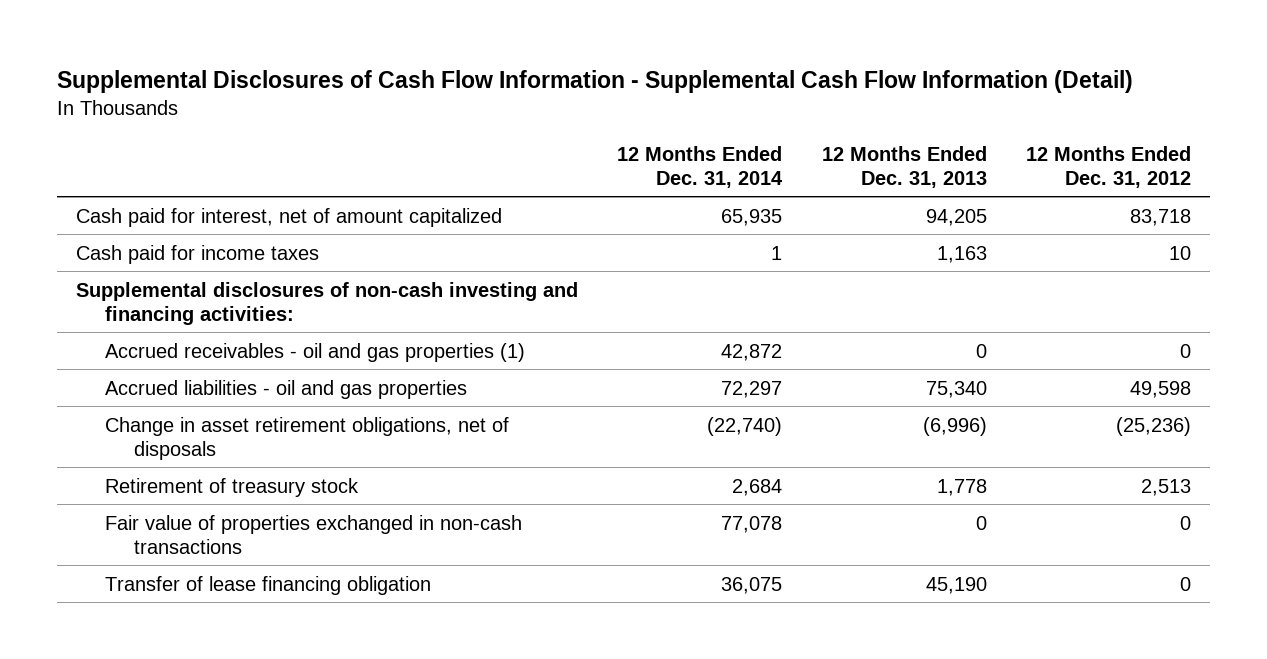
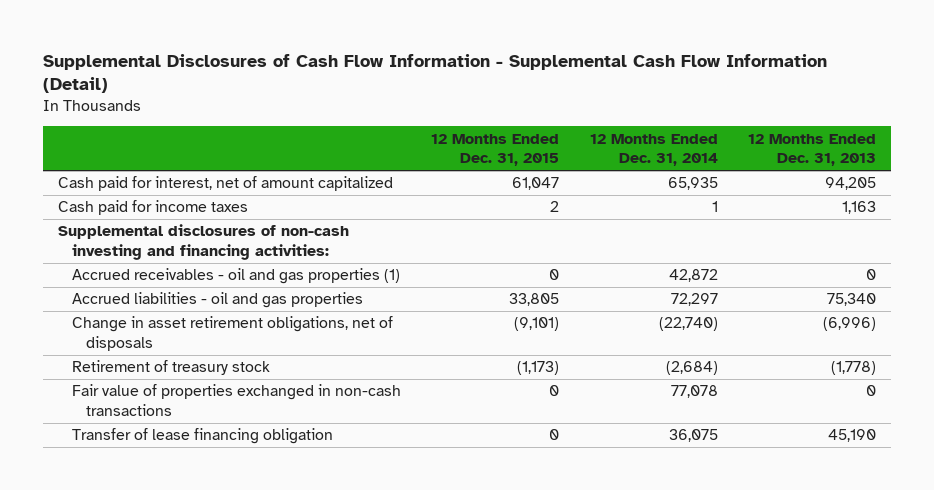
[1025,145,1191,188] 12 Months Ended Dec. 31, 2012 -> none
none -> [431,133,560,167] 12 Months Ended Dec. 31, 2015
[732,478,783,496] 2,684 -> [665,361,718,376] (2,684)
[936,478,987,496] 1,778 -> [831,361,877,376] (1,778)

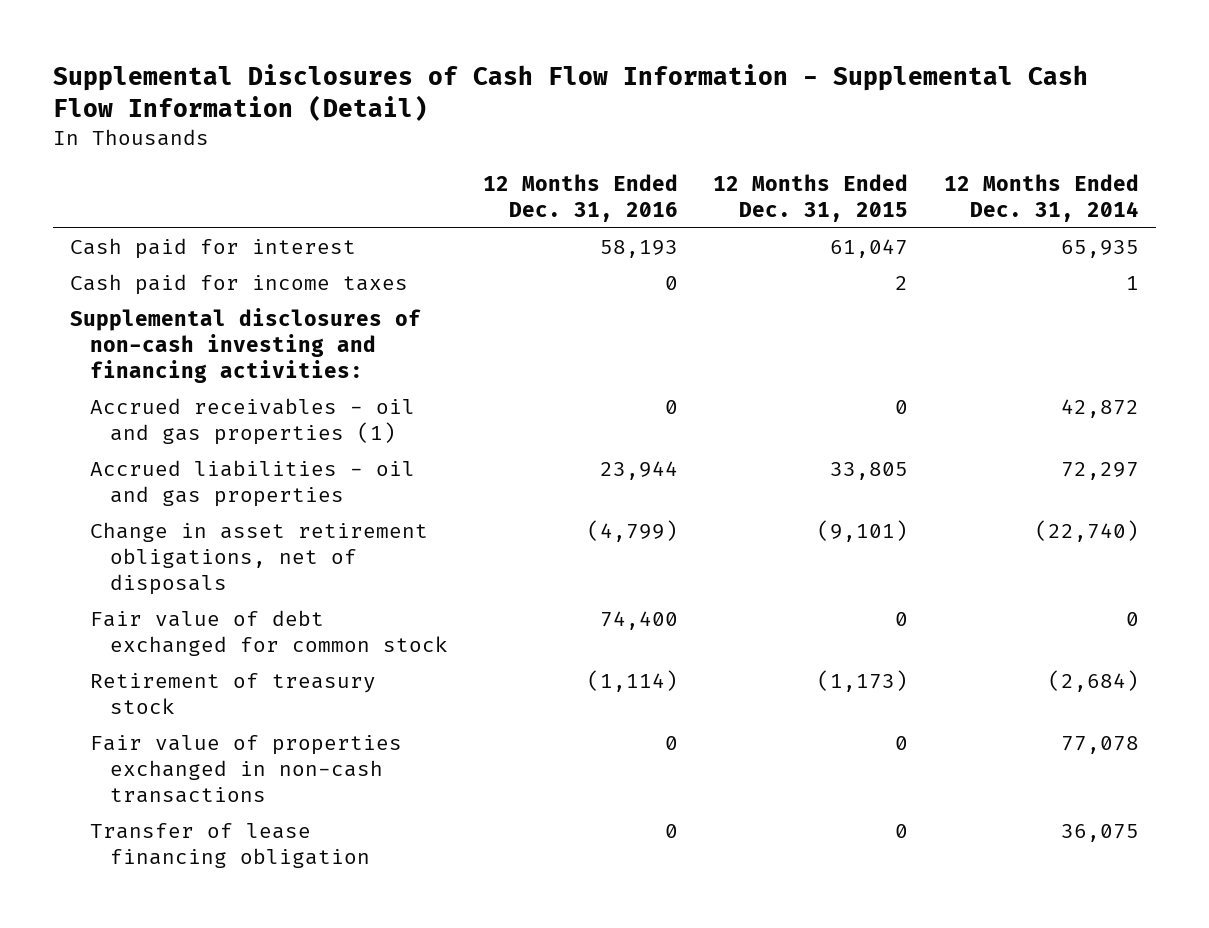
[748,133,877,167] 12 Months Ended Dec. 31, 2013 -> none
none -> [483,173,679,223] 12 Months Ended Dec. 31, 2016
[57,176,393,192] Cash paid for interest, net of amount capitalized -> [70,238,357,260] Cash paid for interest
none -> [90,610,448,657] Fair value of debt exchanged for common stock

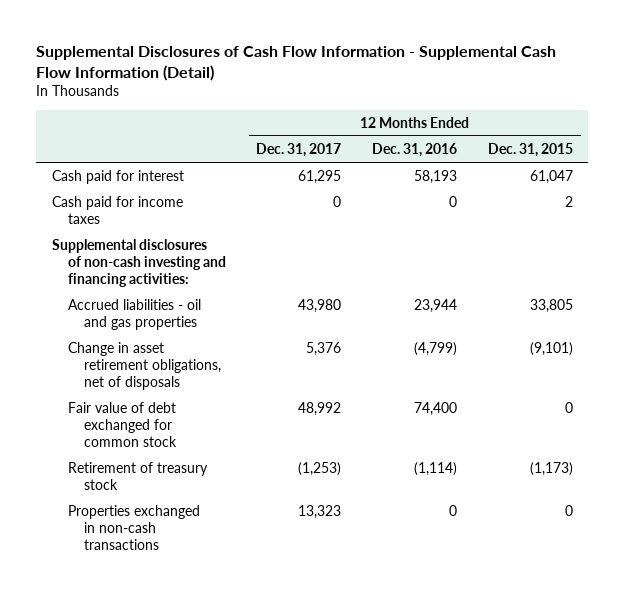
[943,173,1139,223] 12 Months Ended Dec. 31, 2014 -> none
none -> [256,142,342,157] Dec. 31, 2017
[90,398,416,446] Accrued receivables - oil and gas properties (1) -> none
[90,823,370,869] Transfer of lease financing obligation -> none
[90,735,403,804] Fair value of properties exchanged in non-cash transactions -> [67,505,200,550] Properties exchanged in non-cash transactions

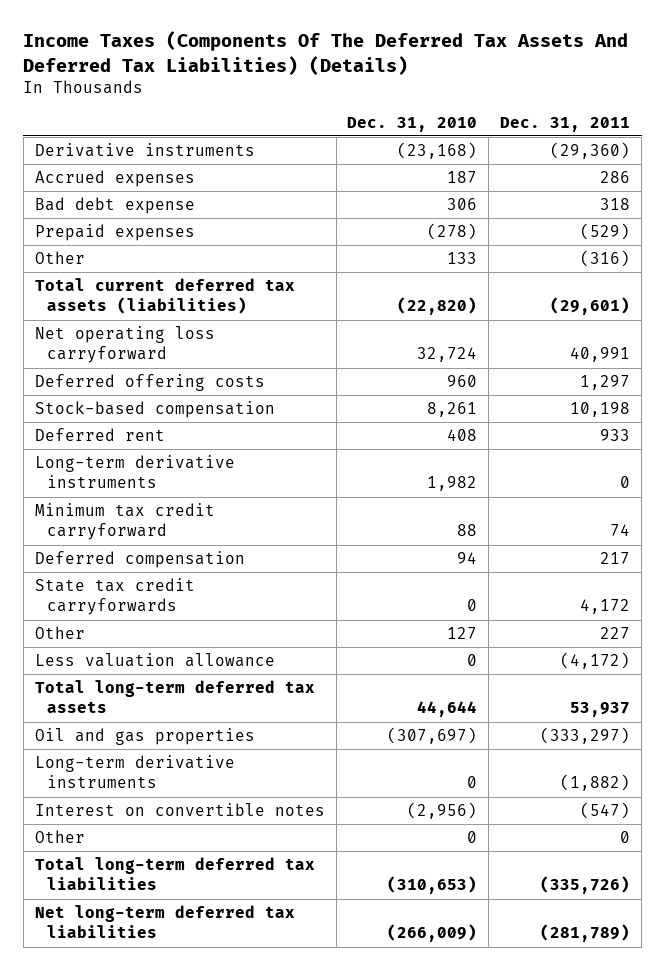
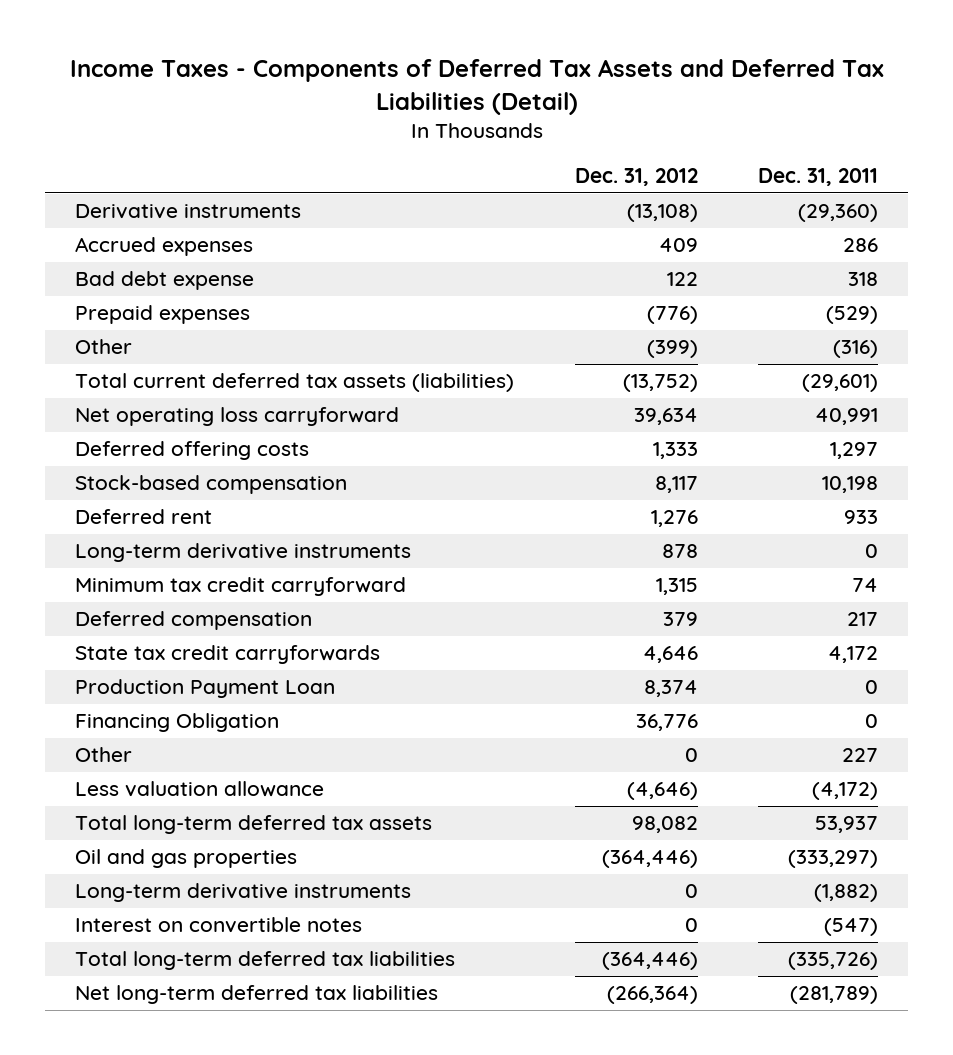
[23,31,629,75] Income Taxes (Components Of The Deferred Tax Assets And Deferred Tax Liabilities) (Details) -> [69,59,884,115] Income Taxes - Components of Deferred Tax Assets and Deferred Tax Liabilities (Detail)
[347,116,478,132] Dec. 31, 2010 -> none
none -> [574,168,698,187] Dec. 31, 2012
none -> [75,679,336,699] Production Payment Loan
none -> [75,713,280,733] Financing Obligation
[34,830,85,844] Other -> none

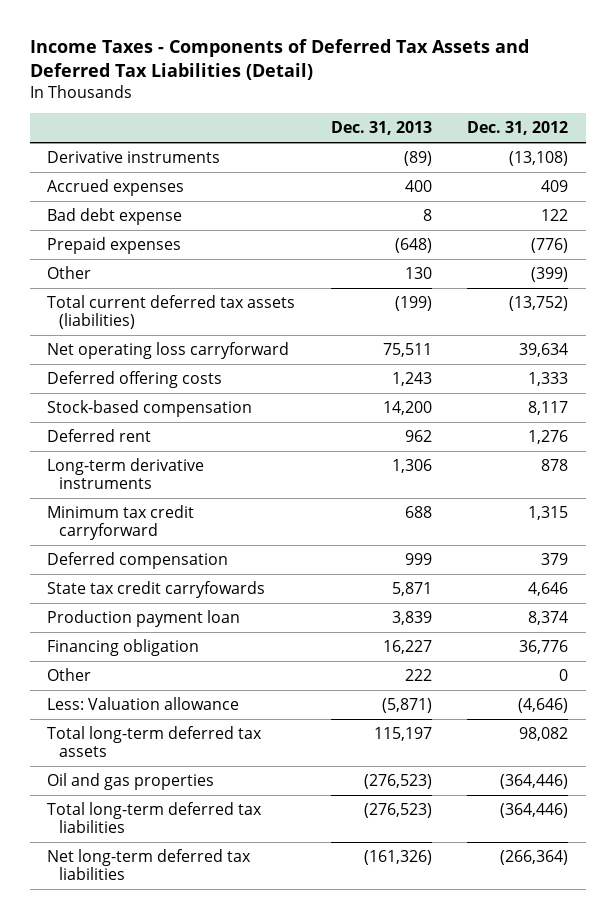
[758,168,879,187] Dec. 31, 2011 -> none
none -> [330,121,432,136] Dec. 31, 2013
[75,645,381,665] State tax credit carryforwards -> [47,581,266,599] State tax credit carryfowards
[75,679,336,699] Production Payment Loan -> [47,610,241,628] Production payment loan
[75,713,280,733] Financing Obligation -> [47,639,200,657] Financing obligation
[75,781,325,798] Less valuation allowance -> [47,697,240,711] Less: Valuation allowance
[75,883,412,903] Long-term derivative instruments -> none
[75,917,363,934] Interest on convertible notes -> none

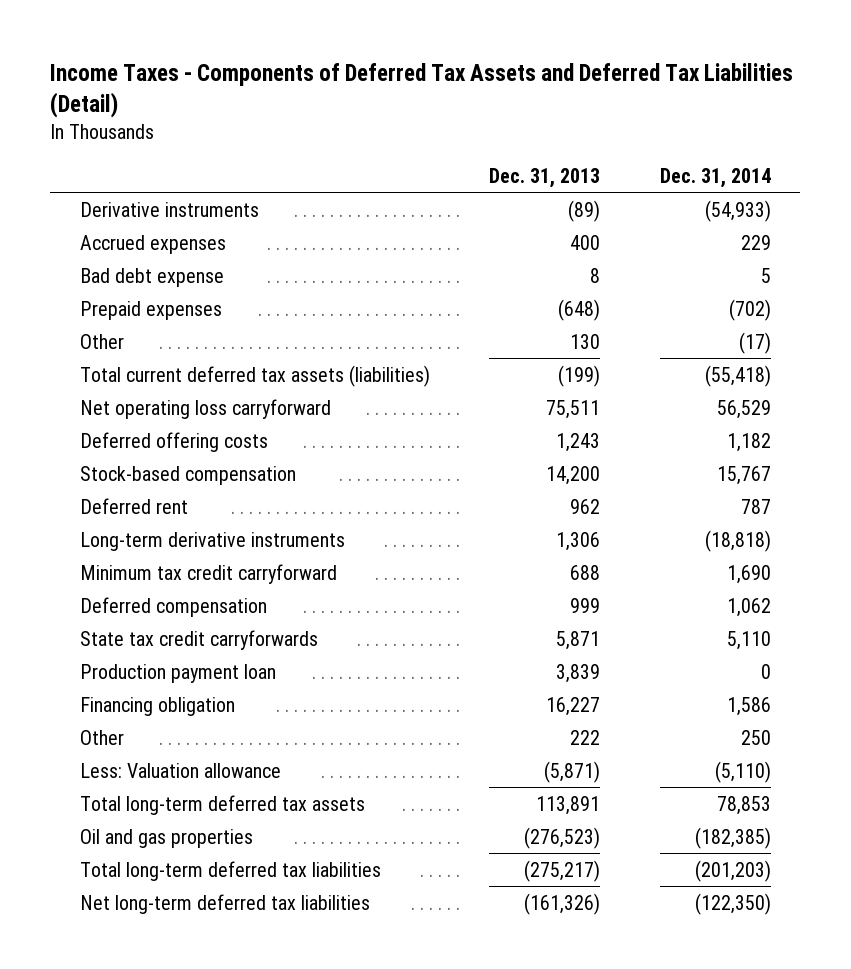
[466,121,568,136] Dec. 31, 2012 -> none
none -> [659,167,771,188] Dec. 31, 2014
[47,581,266,599] State tax credit carryfowards -> [80,629,319,650] State tax credit carryforwards
[373,727,432,742] 115,197 -> [536,795,601,815] 113,891
[363,803,432,819] (276,523) -> [524,859,601,882] (275,217)

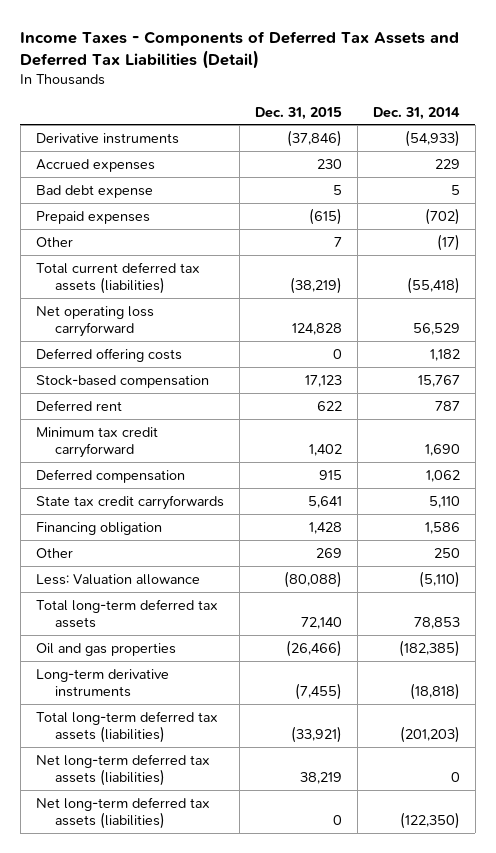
[489,167,601,188] Dec. 31, 2013 -> none
none -> [254,106,342,120] Dec. 31, 2015
[80,663,277,683] Production payment loan -> none
[80,531,346,551] Long-term derivative instruments -> [35,668,169,698] Long-term derivative instruments
[80,860,382,881] Total long-term deferred tax liabilities -> [35,710,218,744] Total long-term deferred tax assets (liabilities)
none -> [35,753,210,787] Net long-term deferred tax assets (liabilities)
[80,893,371,914] Net long-term deferred tax liabilities -> [35,796,210,830] Net long-term deferred tax assets (liabilities)

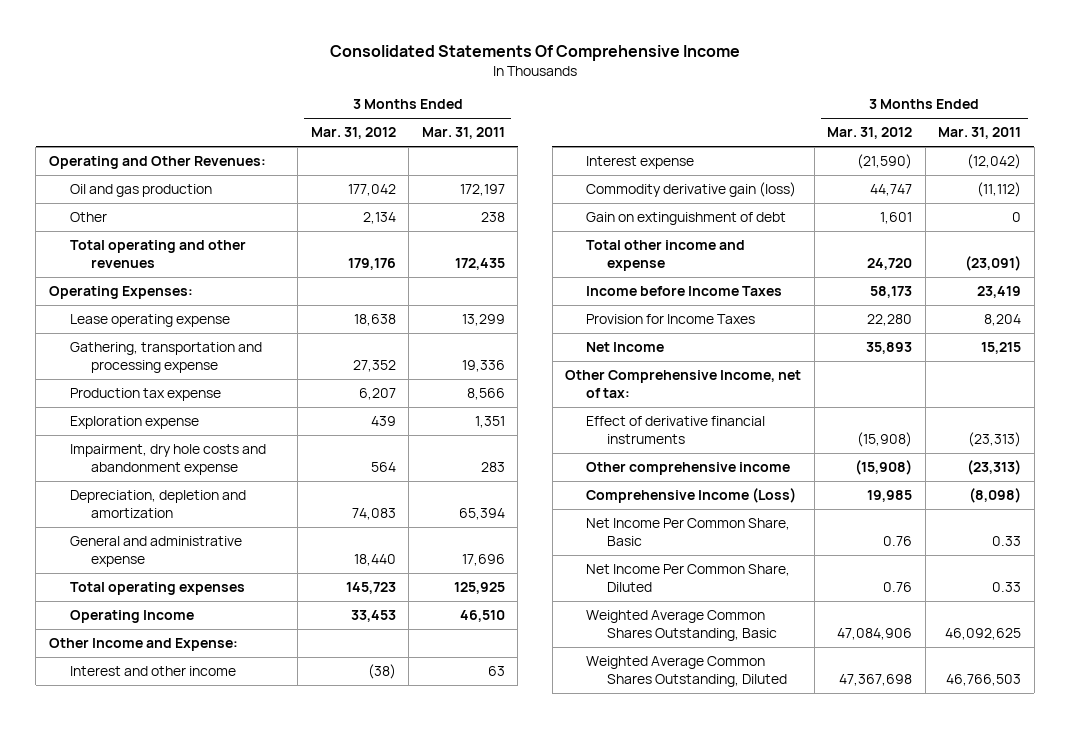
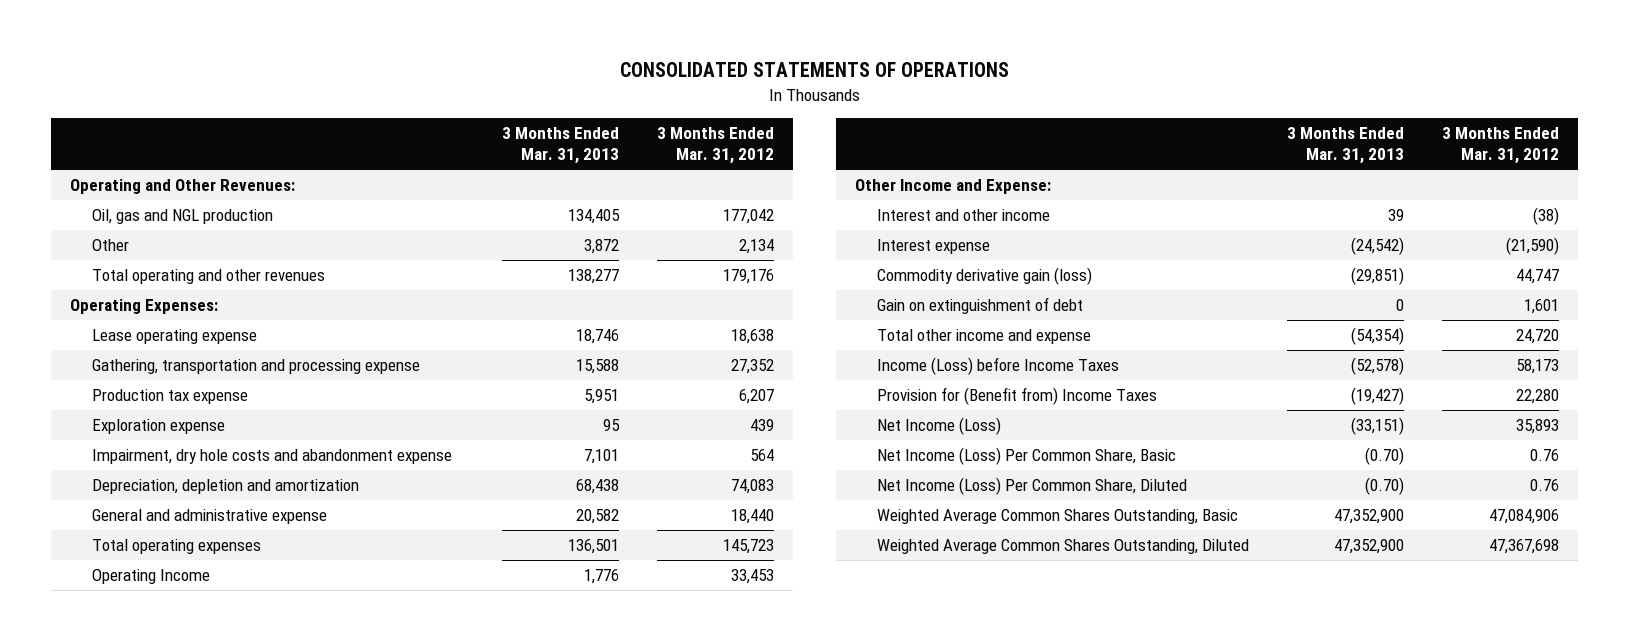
[330,45,741,62] Consolidated Statements Of Comprehensive Income -> [619,62,1009,78] CONSOLIDATED STATEMENTS OF OPERATIONS
[421,127,505,140] Mar. 31, 2011 -> none
none -> [502,126,620,165] 3 Months Ended Mar. 31, 2013
[69,184,212,198] Oil and gas production -> [91,208,273,224] Oil, gas and NGL production
[565,370,802,398] Other Comprehensive Income, net of tax: -> none
[586,416,766,444] Effect of derivative financial instruments -> none
[586,462,791,476] Other comprehensive income -> none
[586,488,797,504] Comprehensive Income (Loss) -> none
[586,286,783,297] Income before Income Taxes -> [876,356,1119,375] Income (Loss) before Income Taxes
[586,314,756,325] Provision for Income Taxes -> [876,386,1157,405] Provision for (Benefit from) Income Taxes
[586,342,665,353] Net Income -> [876,416,1001,435] Net Income (Loss)
[586,518,791,546] Net Income Per Common Share, Basic -> [876,446,1176,465] Net Income (Loss) Per Common Share, Basic
[586,564,791,592] Net Income Per Common Share, Diluted -> [876,476,1187,495] Net Income (Loss) Per Common Share, Diluted

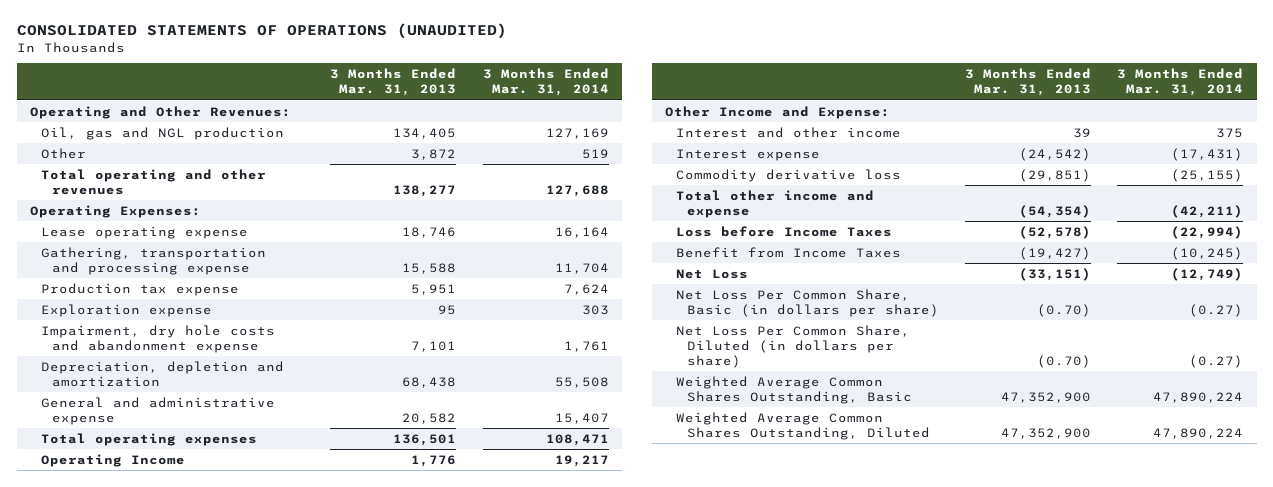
[619,62,1009,78] CONSOLIDATED STATEMENTS OF OPERATIONS -> [16,23,507,40] CONSOLIDATED STATEMENTS OF OPERATIONS (UNAUDITED)
[657,126,775,165] 3 Months Ended Mar. 31, 2012 -> none
none -> [482,68,609,97] 3 Months Ended Mar. 31, 2014
[876,296,1083,314] Gain on extinguishment of debt -> none
[876,266,1092,285] Commodity derivative gain (loss) -> [675,168,901,182] Commodity derivative loss
[876,356,1119,375] Income (Loss) before Income Taxes -> [675,225,892,237] Loss before Income Taxes
[876,386,1157,405] Provision for (Benefit from) Income Taxes -> [675,246,901,258] Benefit from Income Taxes
[876,416,1001,435] Net Income (Loss) -> [675,268,748,279] Net Loss
[876,446,1176,465] Net Income (Loss) Per Common Share, Basic -> [675,288,940,317] Net Loss Per Common Share, Basic (in dollars per share)
[876,476,1187,495] Net Income (Loss) Per Common Share, Diluted -> [675,324,910,368] Net Loss Per Common Share, Diluted (in dollars per share)

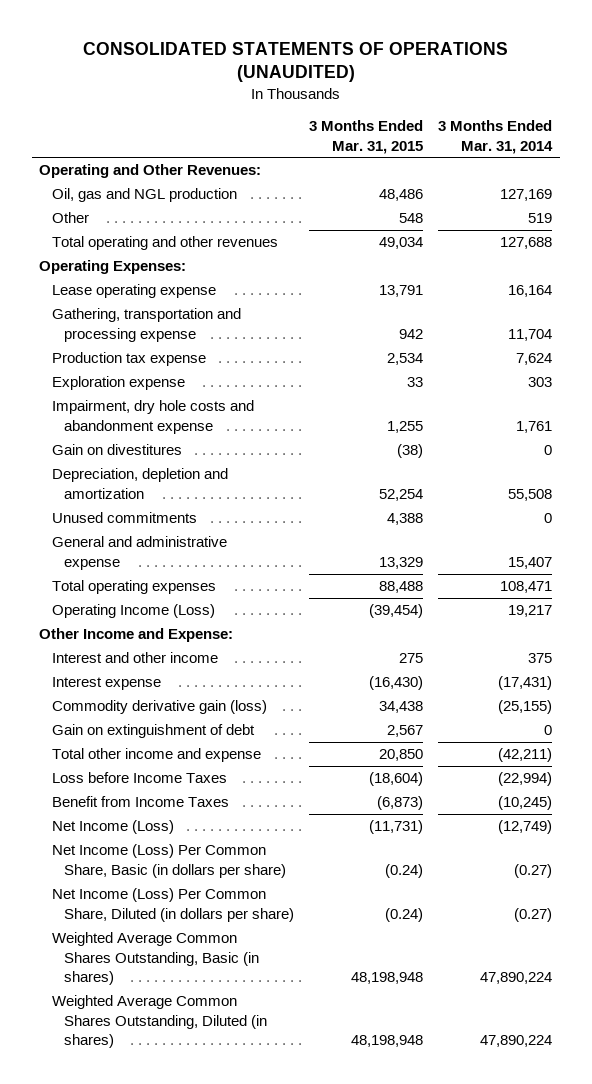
[330,68,457,97] 3 Months Ended Mar. 31, 2013 -> none
none -> [309,120,424,154] 3 Months Ended Mar. 31, 2015
none -> [51,444,182,456] Gain on divestitures
none -> [51,512,197,524] Unused commitments
[41,453,186,467] Operating Income -> [51,604,215,619] Operating Income (Loss)
[675,168,901,182] Commodity derivative loss -> [51,700,267,715] Commodity derivative gain (loss)
none -> [51,724,255,739] Gain on extinguishment of debt
[675,268,748,279] Net Loss -> [51,820,174,835] Net Income (Loss)
[675,288,940,317] Net Loss Per Common Share, Basic (in dollars per share) -> [51,844,287,878] Net Income (Loss) Per Common Share, Basic (in dollars per share)
[675,324,910,368] Net Loss Per Common Share, Diluted (in dollars per share) -> [51,888,295,922] Net Income (Loss) Per Common Share, Diluted (in dollars per share)
[675,375,913,404] Weighted Average Common Shares Outstanding, Basic -> [51,932,260,986] Weighted Average Common Shares Outstanding, Basic (in shares)
[675,411,931,440] Weighted Average Common Shares Outstanding, Diluted -> [51,995,268,1049] Weighted Average Common Shares Outstanding, Diluted (in shares)

